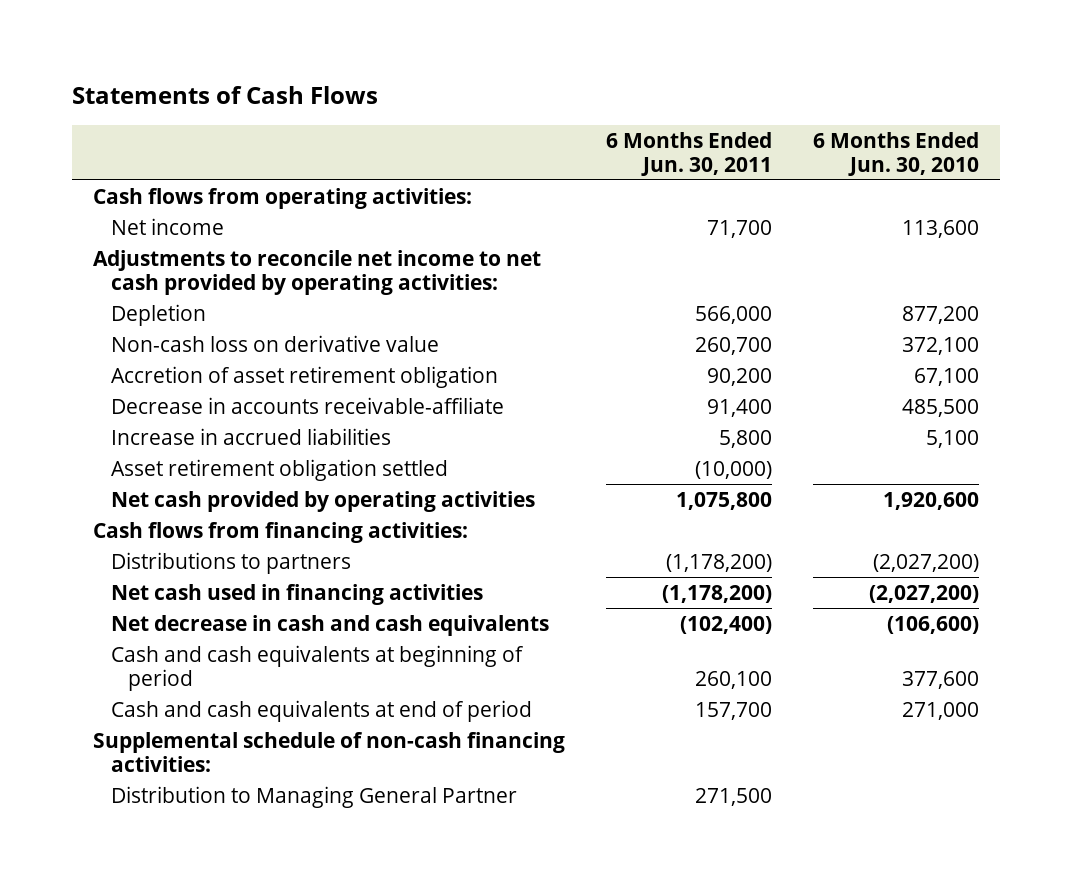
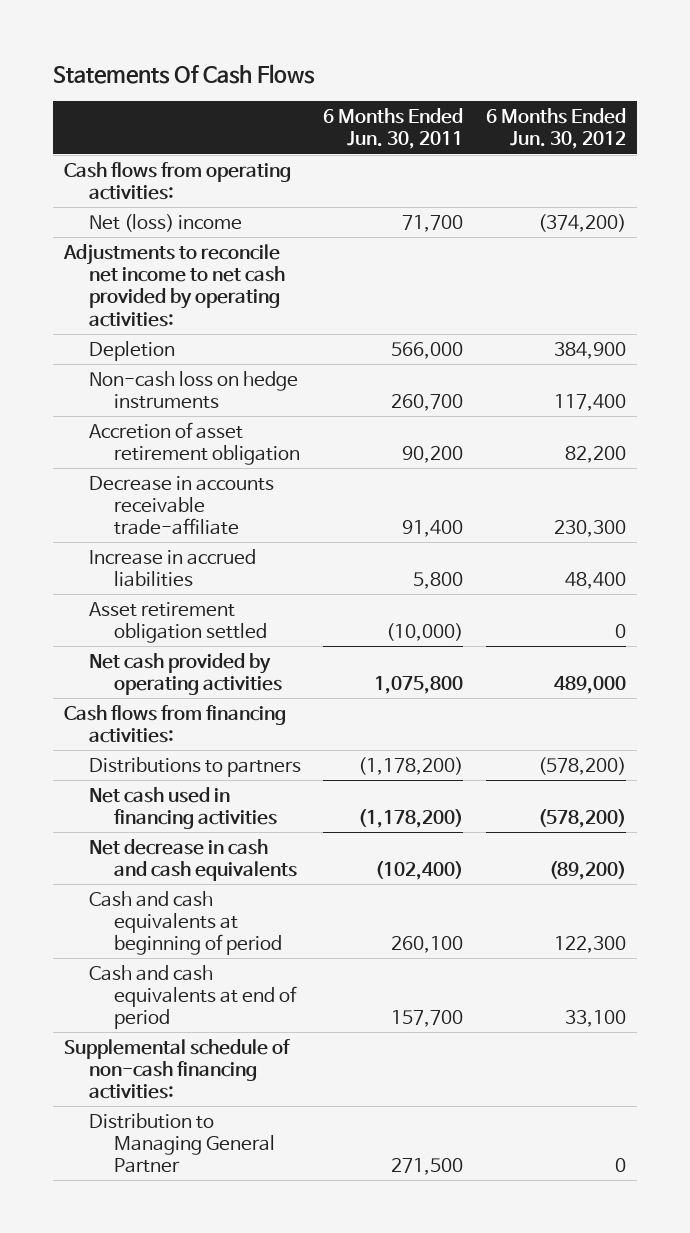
[72,86,379,105] Statements of Cash Flows -> [52,64,315,85] Statements Of Cash Flows
[813,131,980,176] 6 Months Ended Jun. 30, 2010 -> none
none -> [485,108,626,150] 6 Months Ended Jun. 30, 2012
[110,217,224,235] Net income -> [88,213,242,232] Net (loss) income
[110,334,439,352] Non-cash loss on derivative value -> [88,370,298,410] Non-cash loss on hedge instruments
[110,396,504,414] Decrease in accounts receivable-affiliate -> [88,475,274,536] Decrease in accounts receivable trade-affiliate

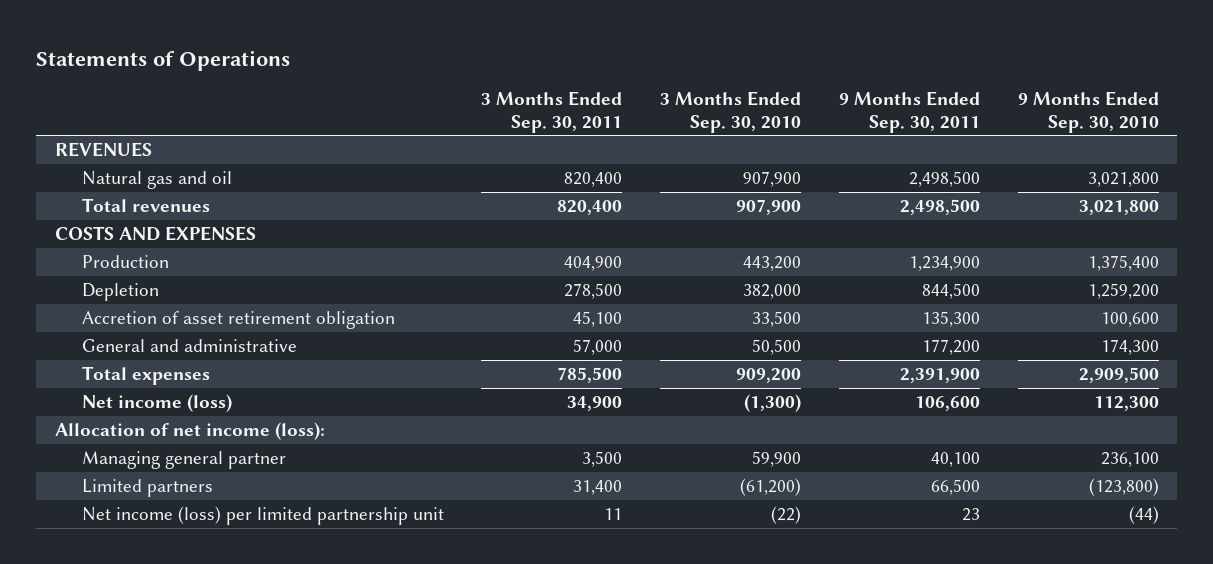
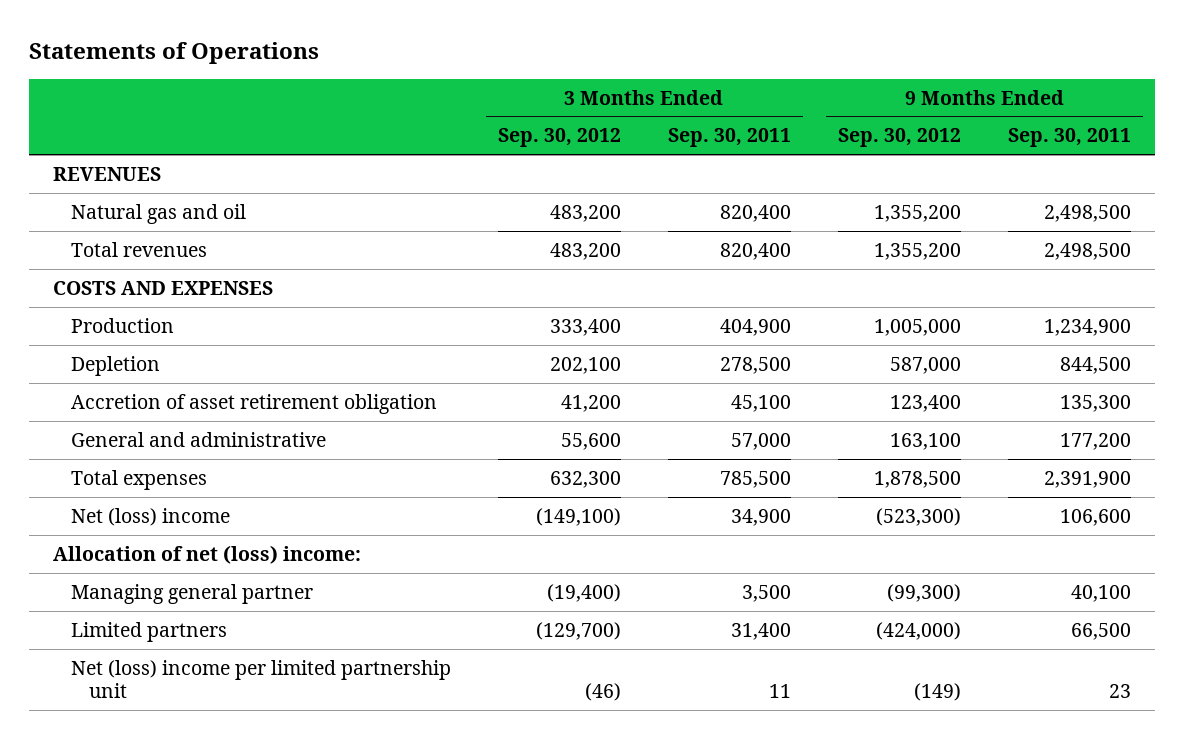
[660,90,802,133] 3 Months Ended Sep. 30, 2010 -> none
[1017,90,1159,133] 9 Months Ended Sep. 30, 2010 -> none
none -> [497,128,621,148] Sep. 30, 2012
none -> [838,128,962,148] Sep. 30, 2012
[81,394,232,413] Net income (loss) -> [70,507,230,526] Net (loss) income
[54,422,325,441] Allocation of net income (loss): -> [52,544,361,564] Allocation of net (loss) income:
[81,506,444,526] Net income (loss) per limited partnership unit -> [70,659,451,698] Net (loss) income per limited partnership unit

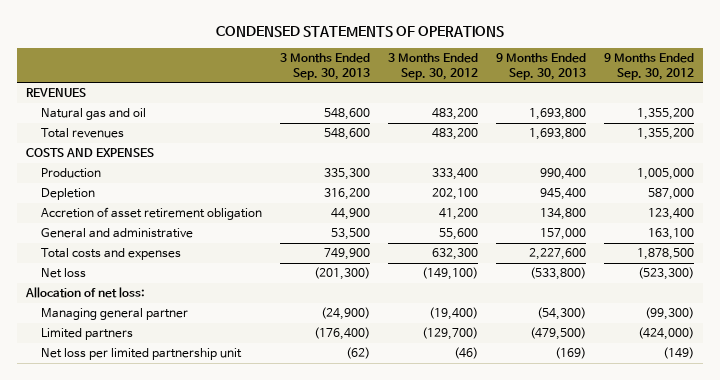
[29,42,320,65] Statements of Operations -> [216,26,505,38] CONDENSED STATEMENTS OF OPERATIONS
[667,128,791,148] Sep. 30, 2011 -> none
[1008,128,1132,148] Sep. 30, 2011 -> none
none -> [279,53,370,80] 3 Months Ended Sep. 30, 2013
none -> [495,53,586,80] 9 Months Ended Sep. 30, 2013
[70,469,207,490] Total expenses -> [40,248,181,261] Total costs and expenses
[70,507,230,526] Net (loss) income -> [40,268,86,279] Net loss
[52,544,361,564] Allocation of net (loss) income: -> [25,287,146,299] Allocation of net loss:
[70,659,451,698] Net (loss) income per limited partnership unit -> [40,348,242,361] Net loss per limited partnership unit

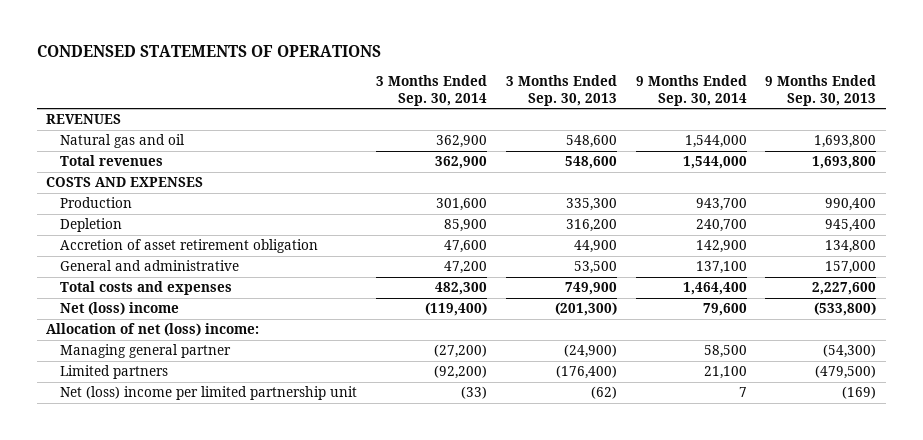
[387,53,478,80] 3 Months Ended Sep. 30, 2012 -> none
[603,53,694,80] 9 Months Ended Sep. 30, 2012 -> none
none -> [375,75,487,106] 3 Months Ended Sep. 30, 2014
none -> [635,75,747,106] 9 Months Ended Sep. 30, 2014
[40,268,86,279] Net loss -> [60,302,180,316] Net (loss) income
[25,287,146,299] Allocation of net loss: -> [46,323,260,337] Allocation of net (loss) income:
[40,348,242,361] Net loss per limited partnership unit -> [60,386,358,401] Net (loss) income per limited partnership unit

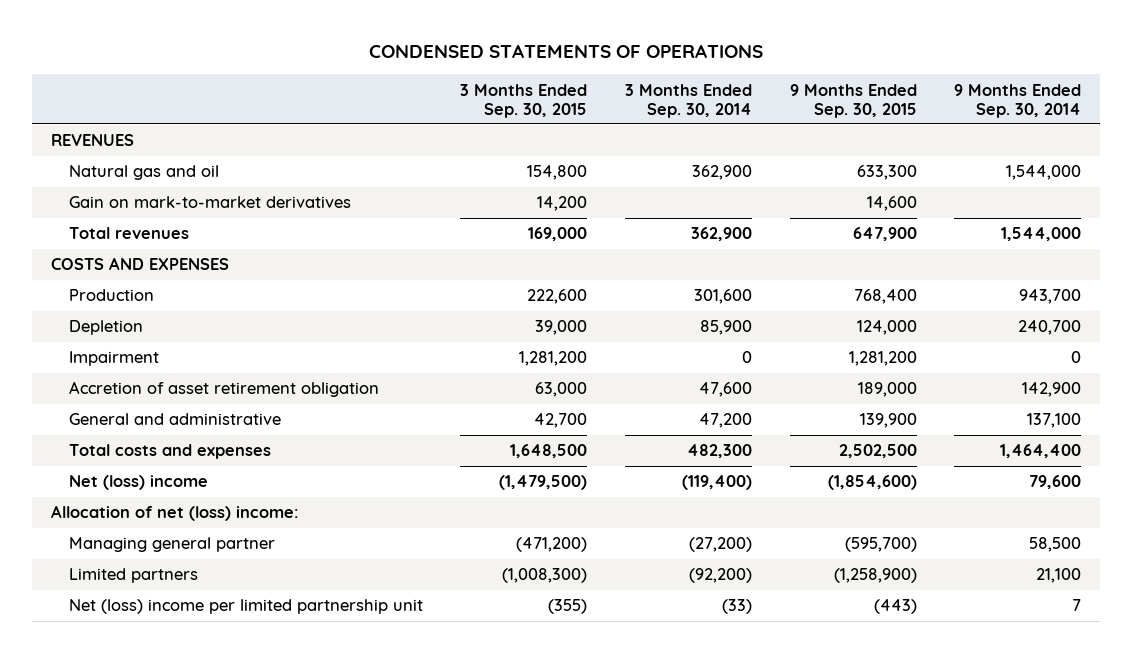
[505,75,617,106] 3 Months Ended Sep. 30, 2013 -> none
[765,75,877,106] 9 Months Ended Sep. 30, 2013 -> none
none -> [460,83,588,118] 3 Months Ended Sep. 30, 2015
none -> [789,83,917,118] 9 Months Ended Sep. 30, 2015
none -> [68,196,351,209] Gain on mark-to-market derivatives
none -> [68,351,159,367] Impairment

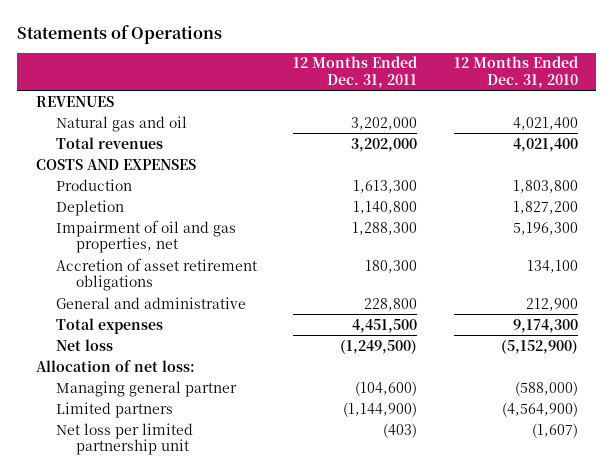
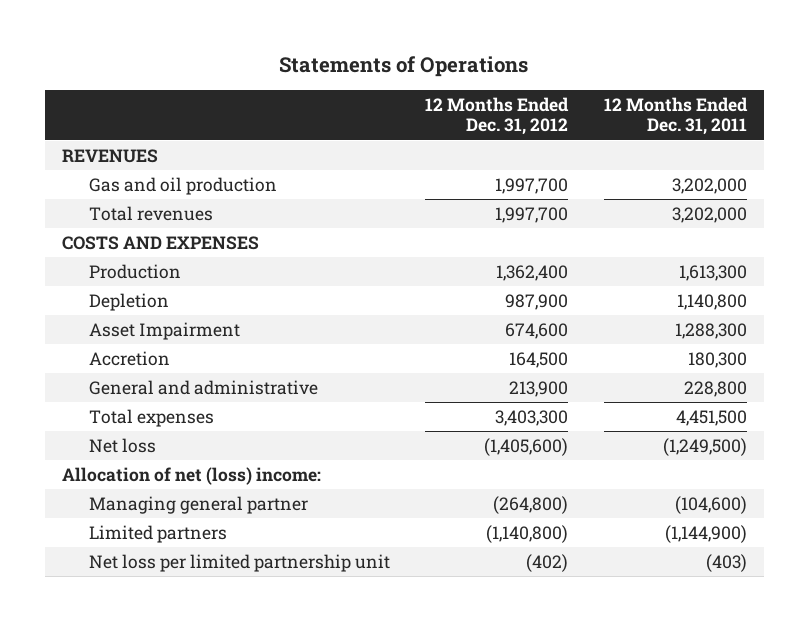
[454,56,579,88] 12 Months Ended Dec. 31, 2010 -> none
none -> [425,96,570,136] 12 Months Ended Dec. 31, 2012
[55,115,187,132] Natural gas and oil -> [89,177,278,196] Gas and oil production
[55,219,236,254] Impairment of oil and gas properties, net -> [89,322,241,341] Asset Impairment
[55,257,257,292] Accretion of asset retirement obligations -> [89,351,171,367] Accretion
[35,359,195,372] Allocation of net loss: -> [62,467,322,486] Allocation of net (loss) income:

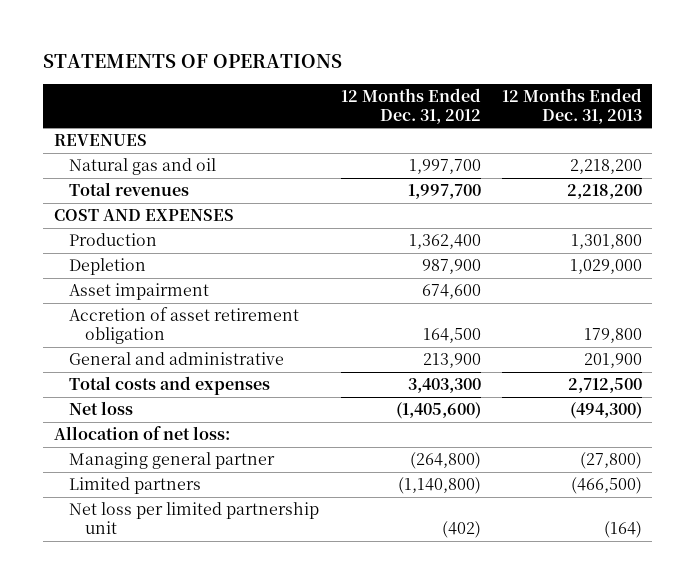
[279,56,529,78] Statements of Operations -> [43,53,343,68] STATEMENTS OF OPERATIONS
[603,96,748,136] 12 Months Ended Dec. 31, 2011 -> none
none -> [501,87,642,124] 12 Months Ended Dec. 31, 2013
[89,177,278,196] Gas and oil production -> [69,158,217,176] Natural gas and oil
[62,236,260,251] COSTS AND EXPENSES -> [53,209,234,222] COST AND EXPENSES
[89,322,241,341] Asset Impairment -> [69,283,210,301] Asset impairment
[89,351,171,367] Accretion -> [69,307,300,345] Accretion of asset retirement obligation
[89,409,215,428] Total expenses -> [69,376,271,396] Total costs and expenses
[62,467,322,486] Allocation of net (loss) income: -> [53,426,230,441] Allocation of net loss:

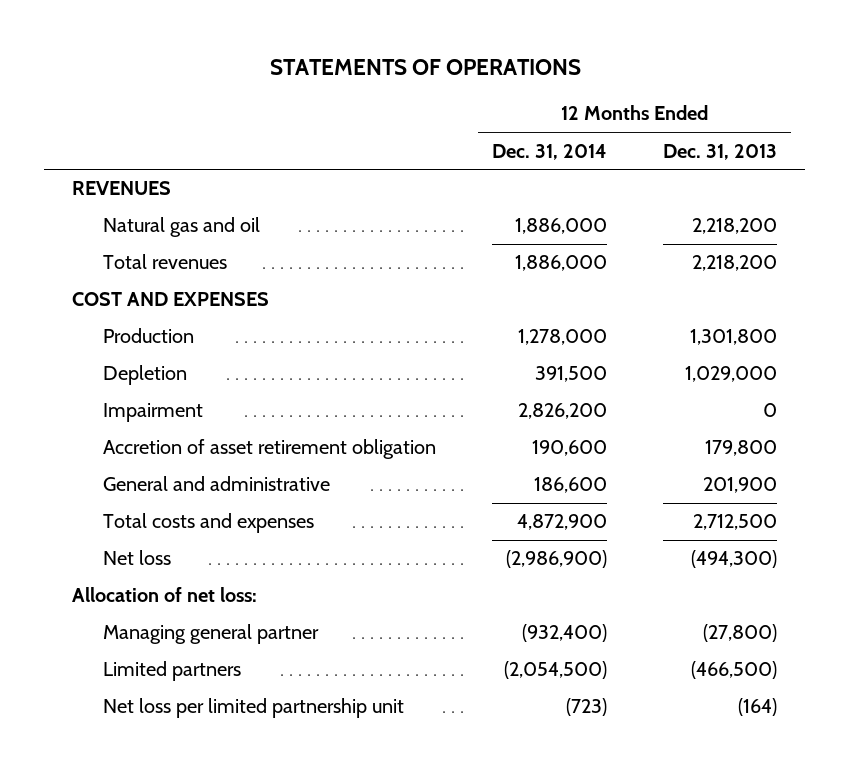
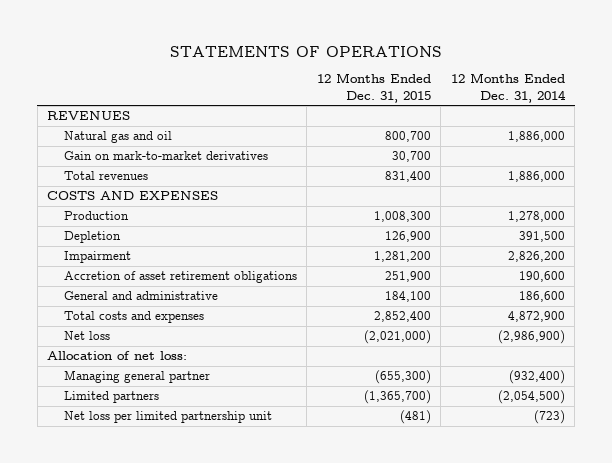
[662,143,777,160] Dec. 31, 2013 -> none
none -> [316,73,431,103] 12 Months Ended Dec. 31, 2015
none -> [63,151,268,161] Gain on mark-to-market derivatives
[72,292,270,307] COST AND EXPENSES -> [47,191,219,201] COSTS AND EXPENSES
[103,439,437,460] Accretion of asset retirement obligation -> [63,271,297,284] Accretion of asset retirement obligations

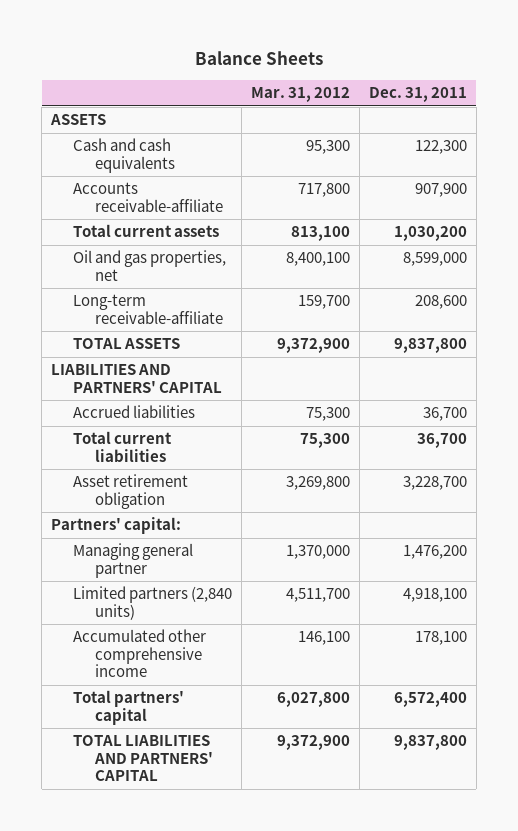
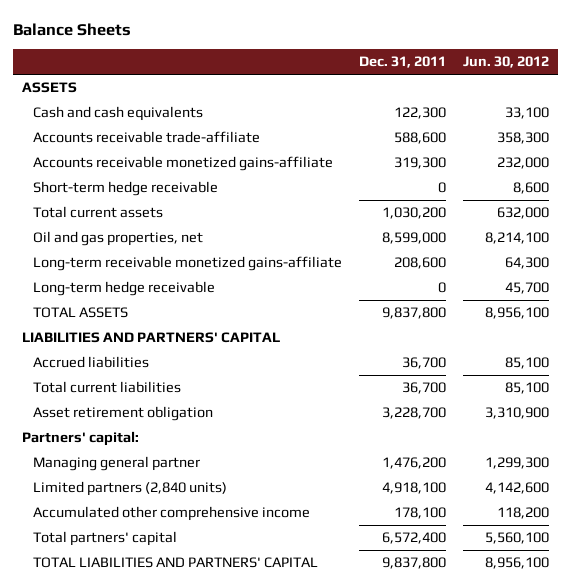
[250,87,350,103] Mar. 31, 2012 -> none
none -> [463,56,550,69] Jun. 30, 2012
[73,182,223,212] Accounts receivable-affiliate -> [32,131,260,144] Accounts receivable trade-affiliate
[414,183,467,198] 907,900 -> [394,132,447,145] 588,600
none -> [32,156,333,172] Accounts receivable monetized gains-affiliate
none -> [32,181,218,197] Short-term hedge receivable
[73,294,223,324] Long-term receivable-affiliate -> [32,256,342,272] Long-term receivable monetized gains-affiliate
none -> [32,281,215,297] Long-term hedge receivable

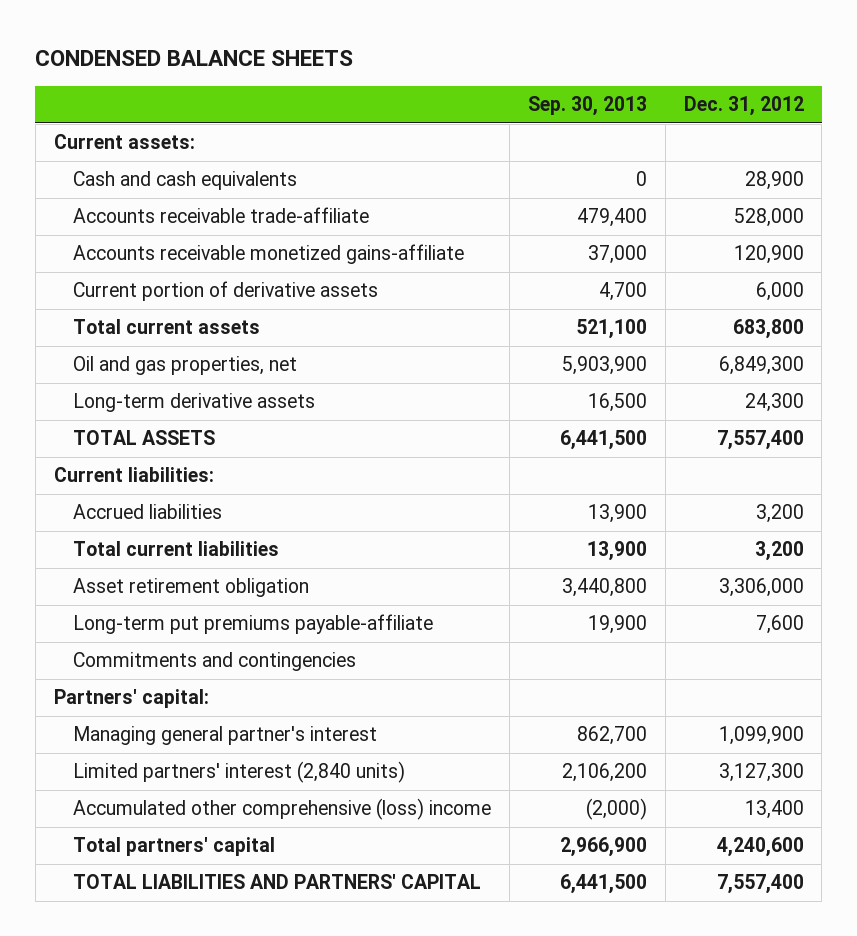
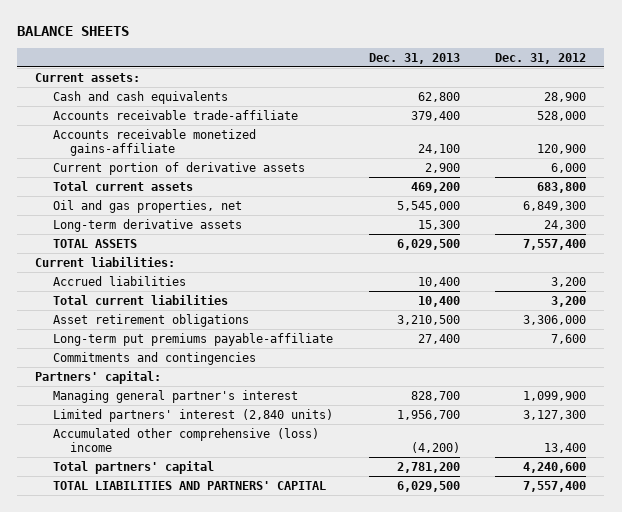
[35,49,354,66] CONDENSED BALANCE SHEETS -> [17,26,130,37] BALANCE SHEETS
[527,96,647,117] Sep. 30, 2013 -> none
none -> [368,53,460,65] Dec. 31, 2013
[73,578,310,598] Asset retirement obligation -> [52,313,249,327] Asset retirement obligations

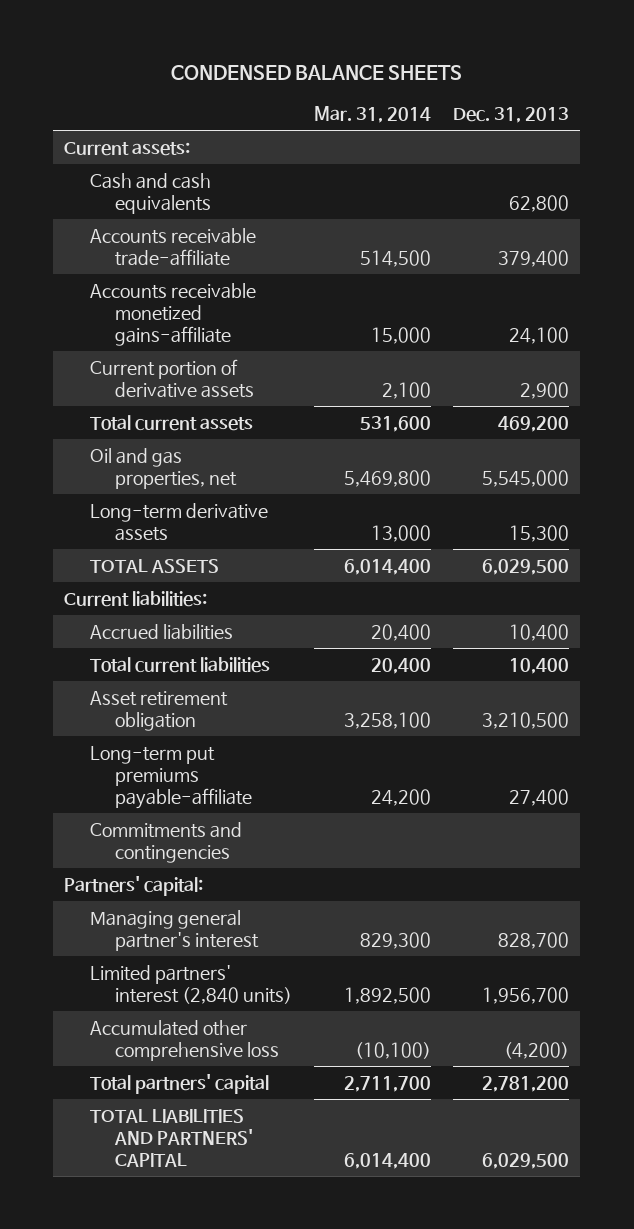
[17,26,130,37] BALANCE SHEETS -> [170,65,462,81] CONDENSED BALANCE SHEETS
[495,53,587,65] Dec. 31, 2012 -> none
none -> [314,106,432,124] Mar. 31, 2014
[52,313,249,327] Asset retirement obligations -> [89,690,228,731] Asset retirement obligation
[52,427,319,453] Accumulated other comprehensive (loss) income -> [89,1019,280,1061] Accumulated other comprehensive loss

